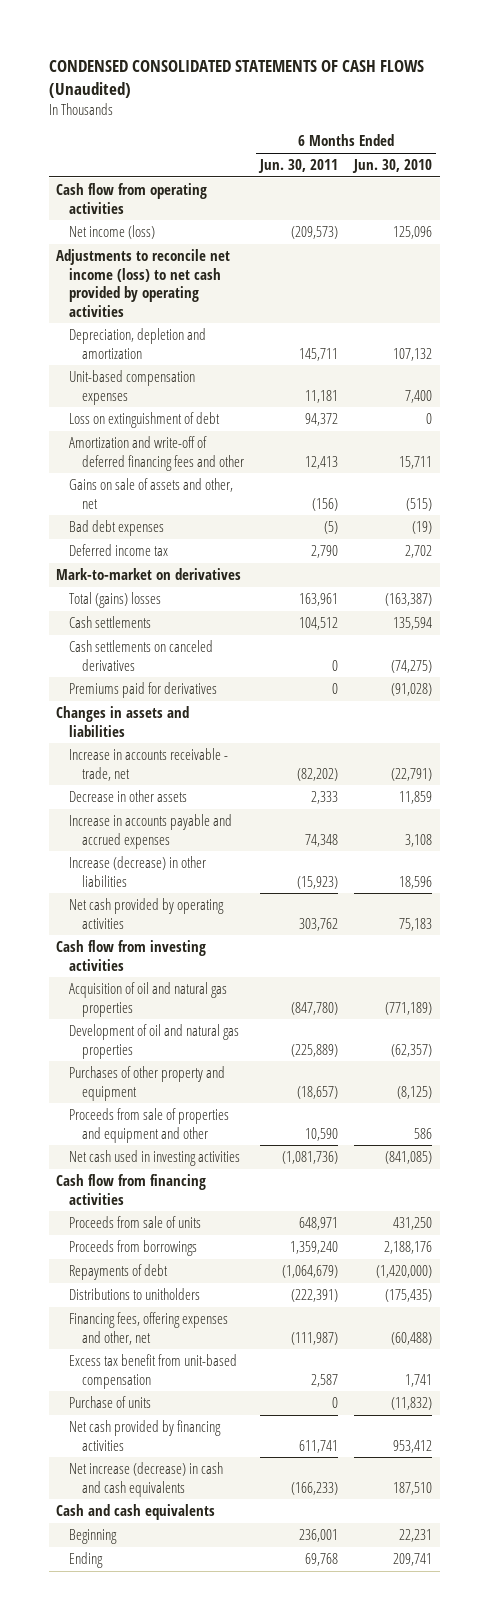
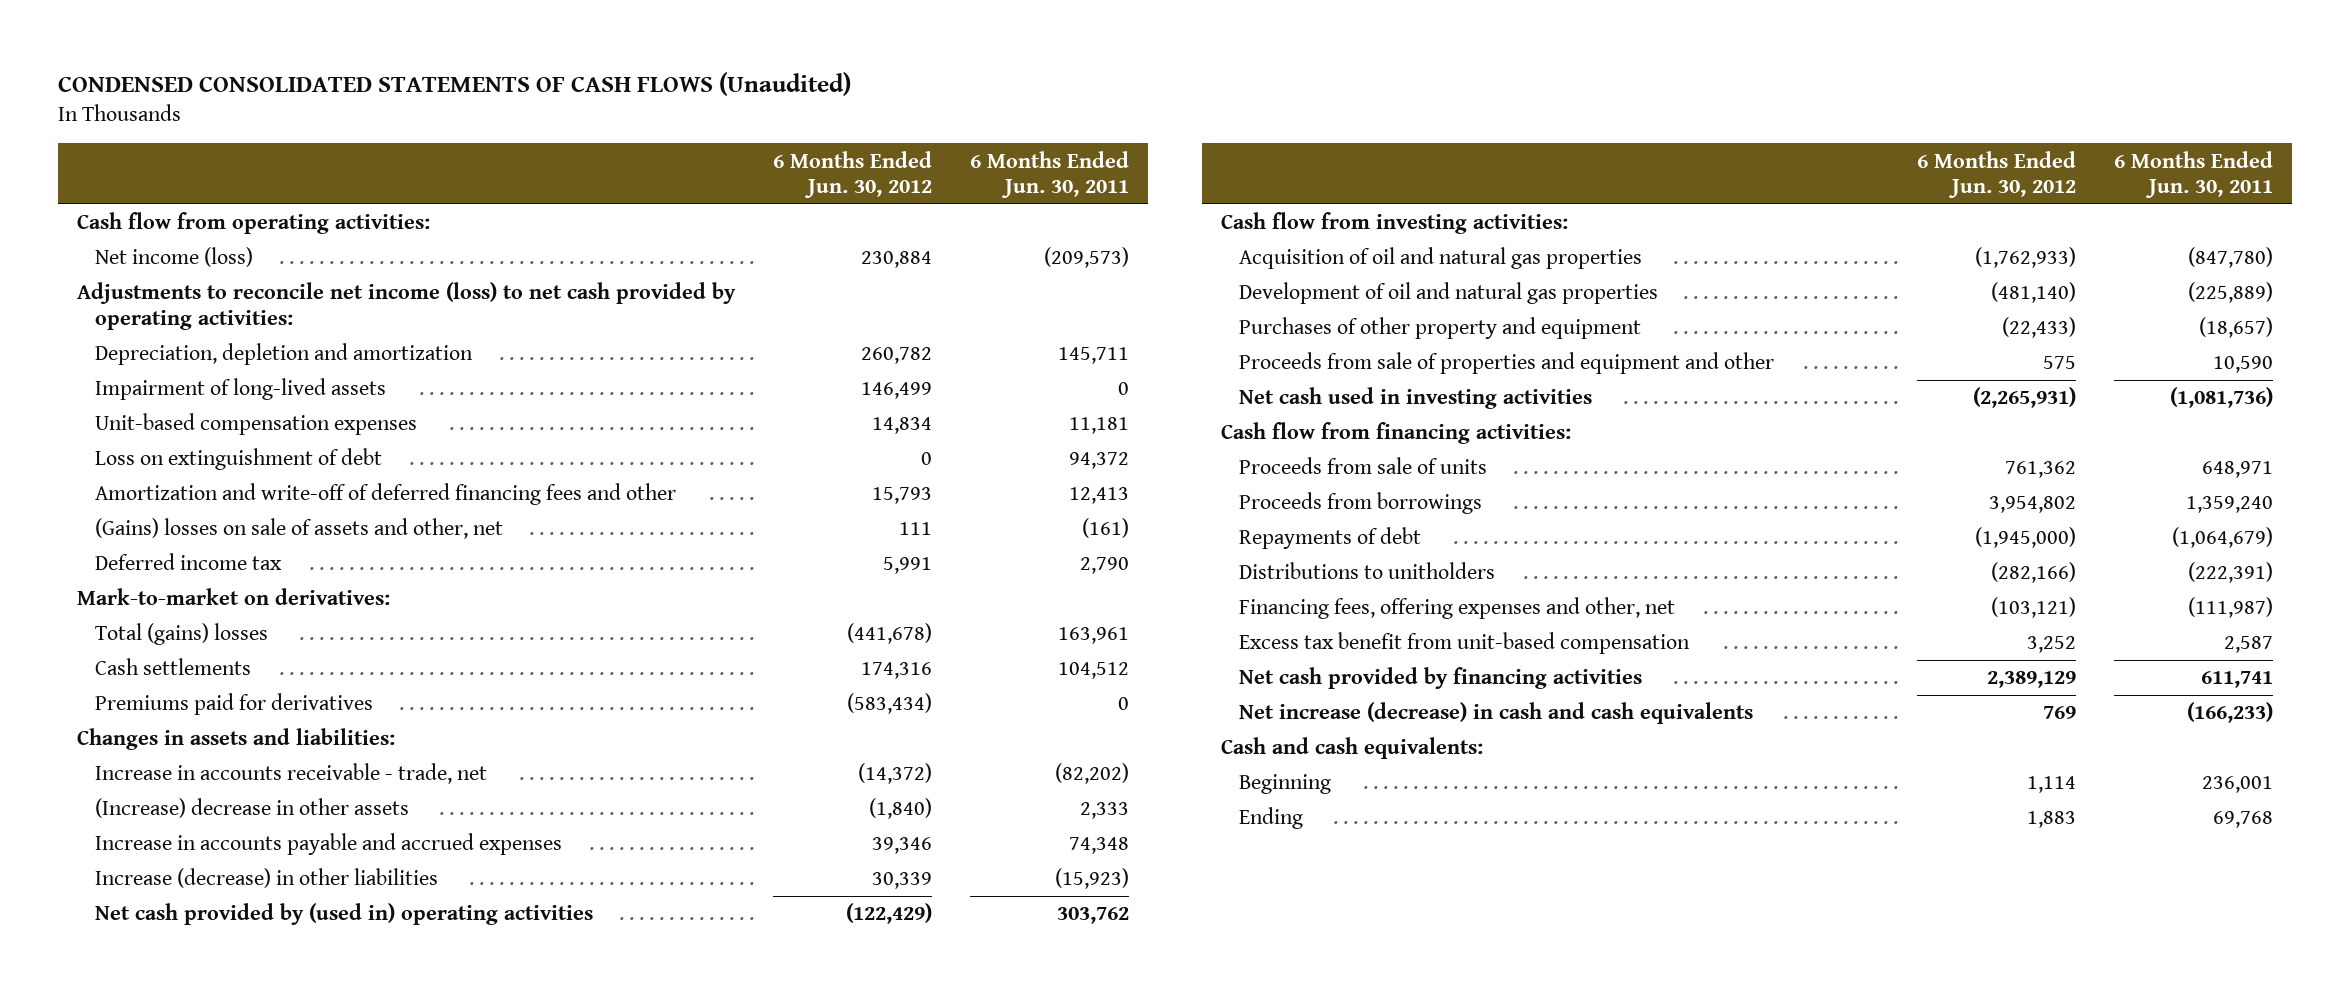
[352,159,433,174] Jun. 30, 2010 -> none
none -> [772,150,932,198] 6 Months Ended Jun. 30, 2012
[56,183,208,214] Cash flow from operating activities -> [76,212,430,235] Cash flow from operating activities:
[56,249,231,317] Adjustments to reconcile net income (loss) to net cash provided by operating activities -> [76,282,736,330] Adjustments to reconcile net income (loss) to net cash provided by operating activities:
none -> [94,378,386,401] Impairment of long-lived assets
[69,520,165,537] Bad debt expenses -> none
[69,478,234,509] Gains on sale of assets and other, net -> [94,518,503,540] (Gains) losses on sale of assets and other, net
[312,497,339,511] (156) -> [1081,518,1129,539] (161)
[56,568,242,581] Mark-to-market on derivatives -> [76,588,390,606] Mark-to-market on derivatives:
[69,640,214,671] Cash settlements on canceled derivatives -> none
[56,706,190,737] Changes in assets and liabilities -> [76,728,395,751] Changes in assets and liabilities:
[69,790,188,803] Decrease in other assets -> [94,798,409,819] (Increase) decrease in other assets
[69,898,225,929] Net cash provided by operating activities -> [94,903,593,926] Net cash provided by (used in) operating activities
[56,940,207,971] Cash flow from investing activities -> [1221,212,1569,235] Cash flow from investing activities:
[56,1174,207,1205] Cash flow from financing activities -> [1221,422,1572,445] Cash flow from financing activities:
[69,1396,152,1409] Purchase of units -> none
[56,1504,216,1521] Cash and cash equivalents -> [1221,737,1484,760] Cash and cash equivalents:

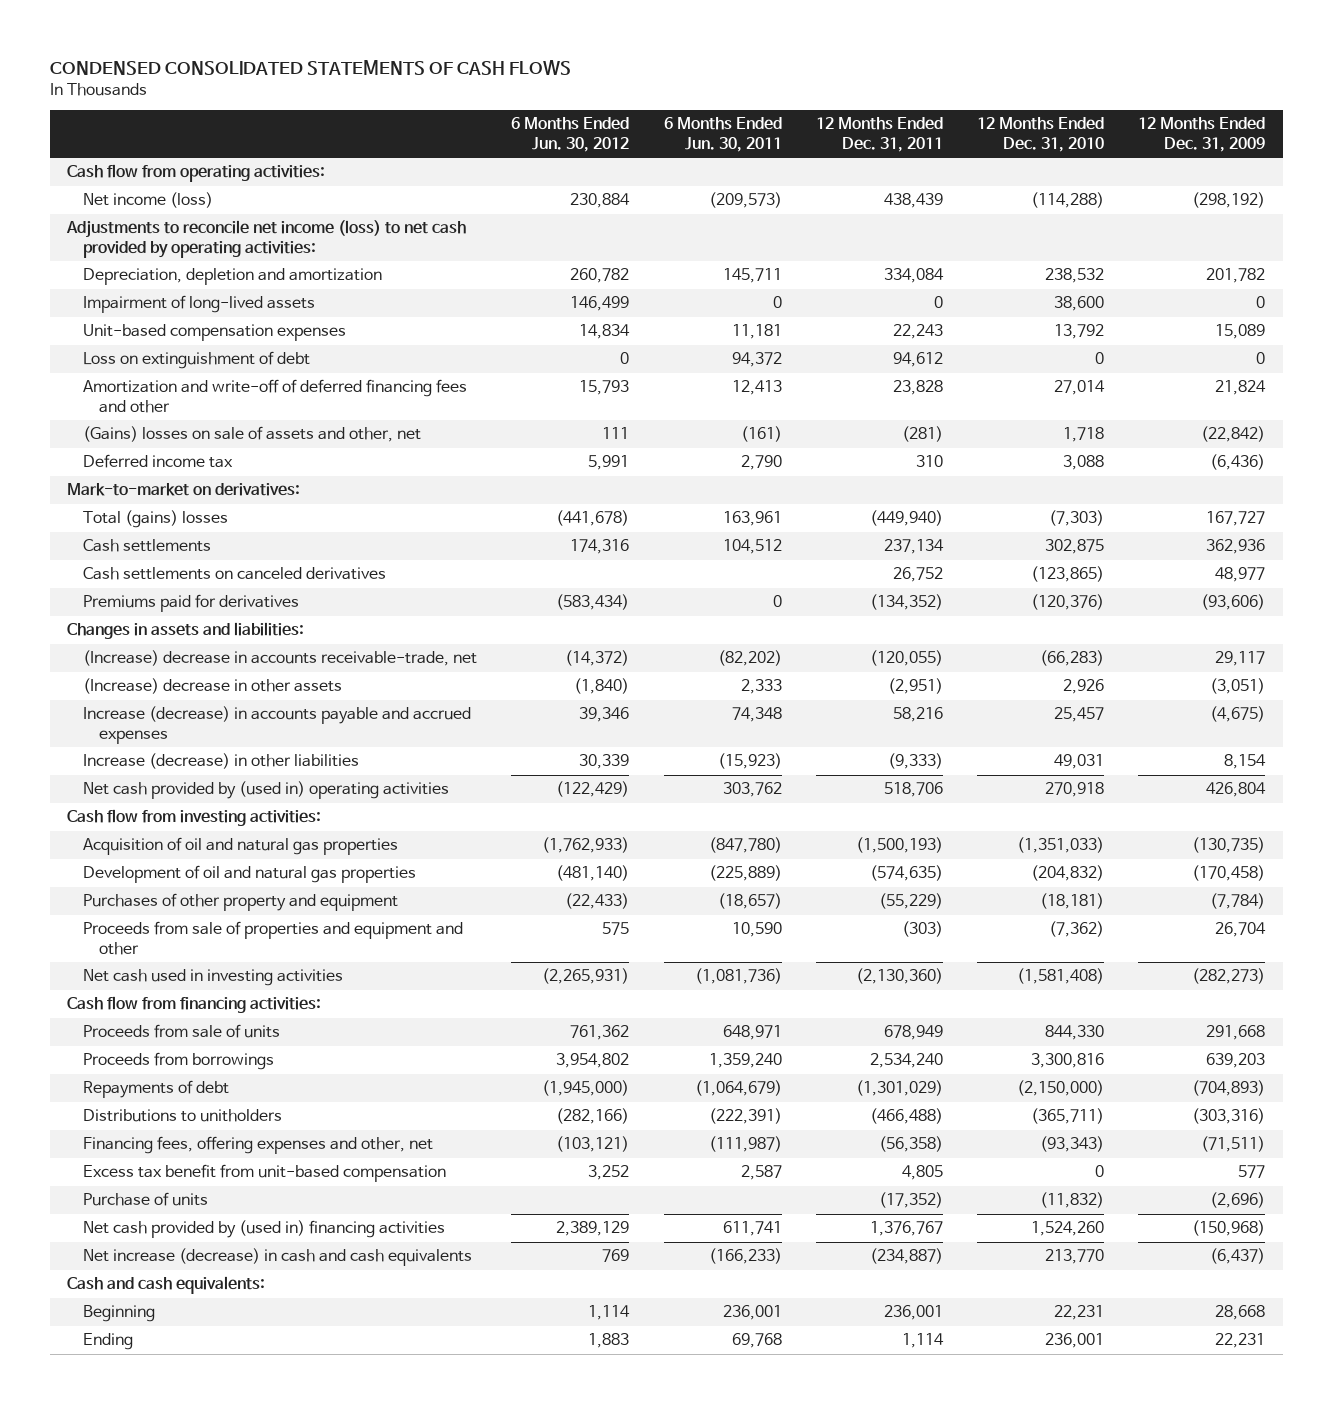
[57,71,851,96] CONDENSED CONSOLIDATED STATEMENTS OF CASH FLOWS (Unaudited) -> [49,59,571,75] CONDENSED CONSOLIDATED STATEMENTS OF CASH FLOWS
none -> [815,117,943,152] 12 Months Ended Dec. 31, 2011
none -> [977,117,1105,152] 12 Months Ended Dec. 31, 2010
none -> [1138,117,1266,152] 12 Months Ended Dec. 31, 2009
none -> [83,567,387,581] Cash settlements on canceled derivatives
[94,763,487,785] Increase in accounts receivable - trade, net -> [83,650,478,667] (Increase) decrease in accounts receivable-trade, net
[94,833,562,856] Increase in accounts payable and accrued expenses -> [83,706,472,744] Increase (decrease) in accounts payable and accrued expenses
none -> [83,1192,209,1207] Purchase of units
[1239,667,1643,690] Net cash provided by financing activities -> [83,1220,446,1239] Net cash provided by (used in) financing activities

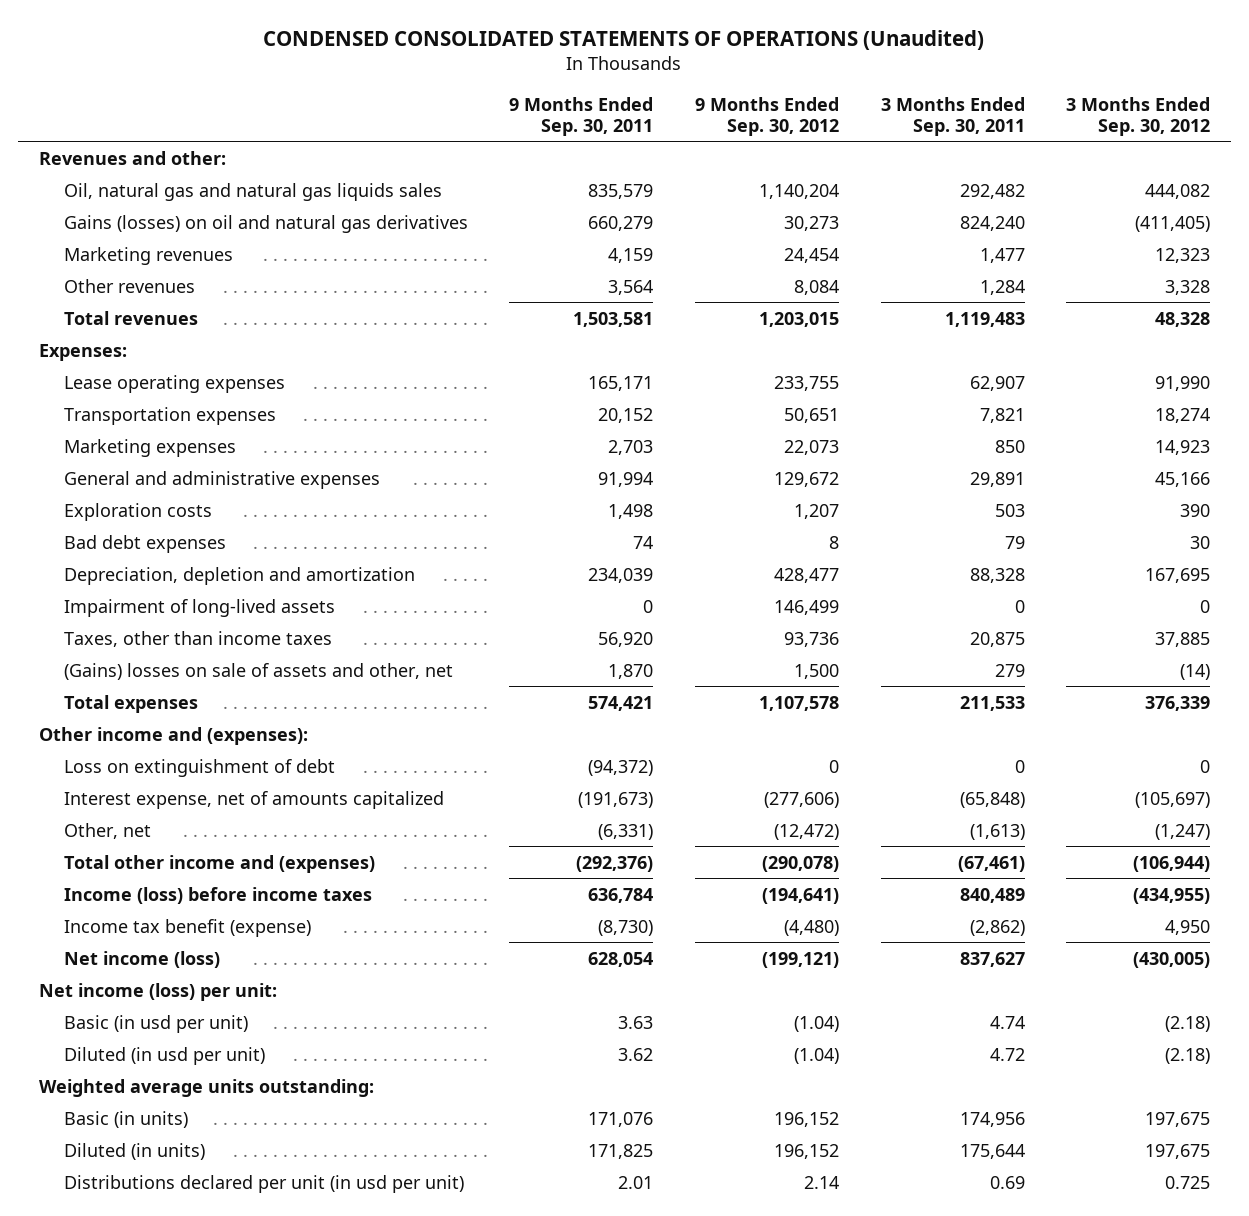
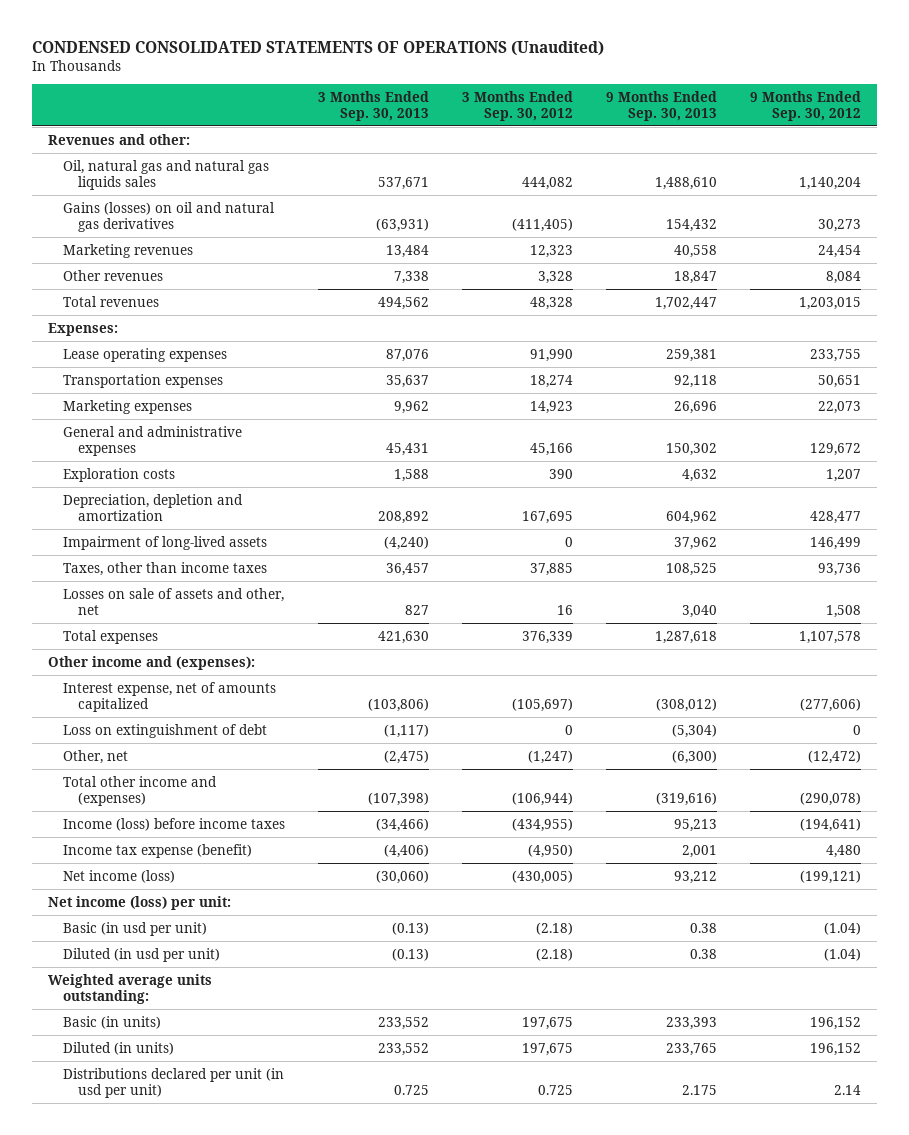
[509,96,654,136] 9 Months Ended Sep. 30, 2011 -> none
[880,96,1025,136] 3 Months Ended Sep. 30, 2011 -> none
none -> [318,90,430,121] 3 Months Ended Sep. 30, 2013
none -> [605,90,717,121] 9 Months Ended Sep. 30, 2013
[63,534,226,553] Bad debt expenses -> none
[63,662,453,680] (Gains) losses on sale of assets and other, net -> [63,587,285,615] Losses on sale of assets and other, net
[793,663,839,679] 1,500 -> [825,604,861,618] 1,508
[1180,663,1211,680] (14) -> [557,604,574,615] 16
[63,758,335,777] Loss on extinguishment of debt -> [63,723,268,738] Loss on extinguishment of debt
[63,918,311,937] Income tax benefit (expense) -> [63,843,253,858] Income tax expense (benefit)
[783,919,839,936] (4,480) -> [825,844,861,858] 4,480
[1165,919,1211,935] 4,950 -> [528,843,574,858] (4,950)

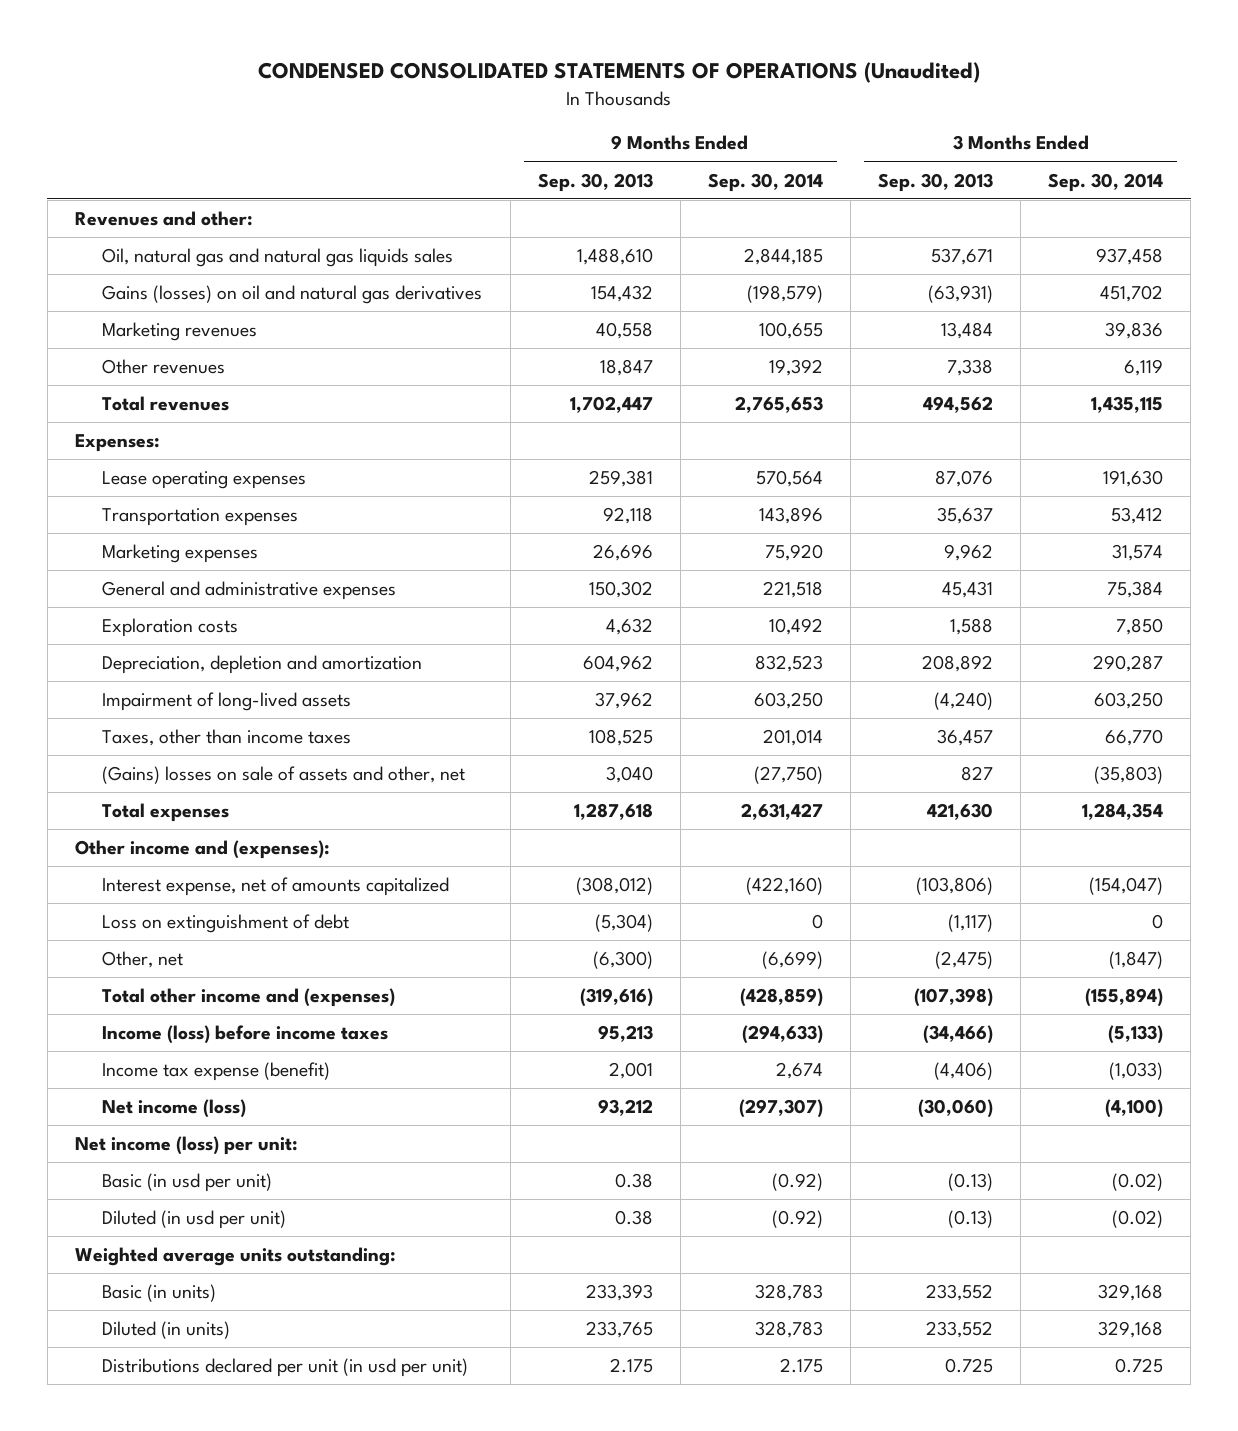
[462,90,574,121] 3 Months Ended Sep. 30, 2012 -> none
[749,90,861,121] 9 Months Ended Sep. 30, 2012 -> none
none -> [707,172,823,192] Sep. 30, 2014
none -> [1048,172,1164,192] Sep. 30, 2014
[63,587,285,615] Losses on sale of assets and other, net -> [102,766,466,785] (Gains) losses on sale of assets and other, net

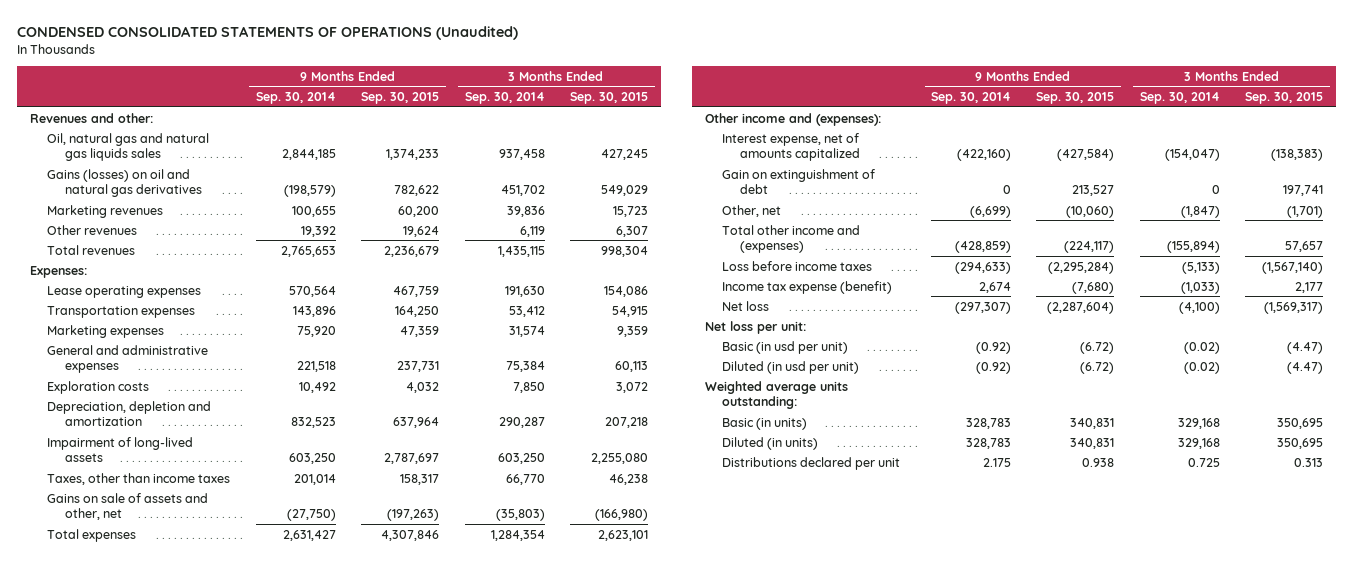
[537,172,653,192] Sep. 30, 2013 -> none
[878,172,994,192] Sep. 30, 2013 -> none
none -> [361,92,440,105] Sep. 30, 2015
none -> [570,92,649,105] Sep. 30, 2015
[102,766,466,785] (Gains) losses on sale of assets and other, net -> [47,492,209,521] Gains on sale of assets and other, net
[102,914,350,934] Loss on extinguishment of debt -> [722,168,876,195] Gain on extinguishment of debt
[102,1025,389,1045] Income (loss) before income taxes -> [722,260,873,271] Loss before income taxes
[102,1099,247,1119] Net income (loss) -> [722,300,770,311] Net loss
[75,1136,299,1156] Net income (loss) per unit: -> [705,320,807,334] Net loss per unit:
[102,1358,469,1378] Distributions declared per unit (in usd per unit) -> [722,456,901,470] Distributions declared per unit

